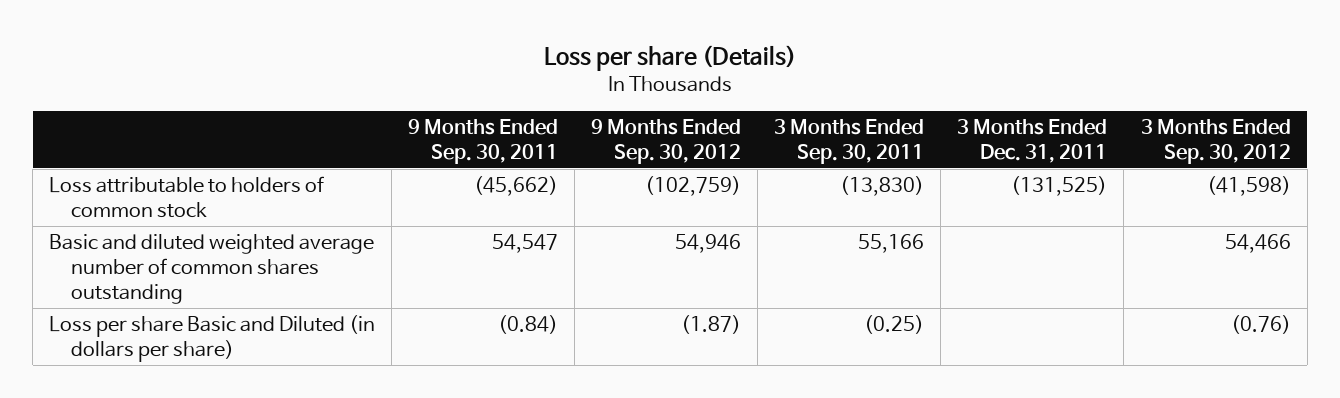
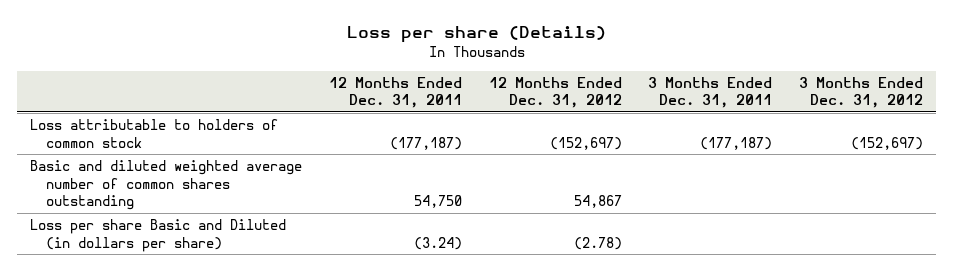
[408,119,559,165] 9 Months Ended Sep. 30, 2011 -> none
[591,119,742,165] 9 Months Ended Sep. 30, 2012 -> none
[774,119,925,165] 3 Months Ended Sep. 30, 2011 -> none
[1140,119,1291,165] 3 Months Ended Sep. 30, 2012 -> none
none -> [328,76,462,109] 12 Months Ended Dec. 31, 2011
none -> [488,76,622,109] 12 Months Ended Dec. 31, 2012
none -> [798,76,923,109] 3 Months Ended Dec. 31, 2012
[1011,176,1108,197] (131,525) -> [700,136,773,150] (177,187)

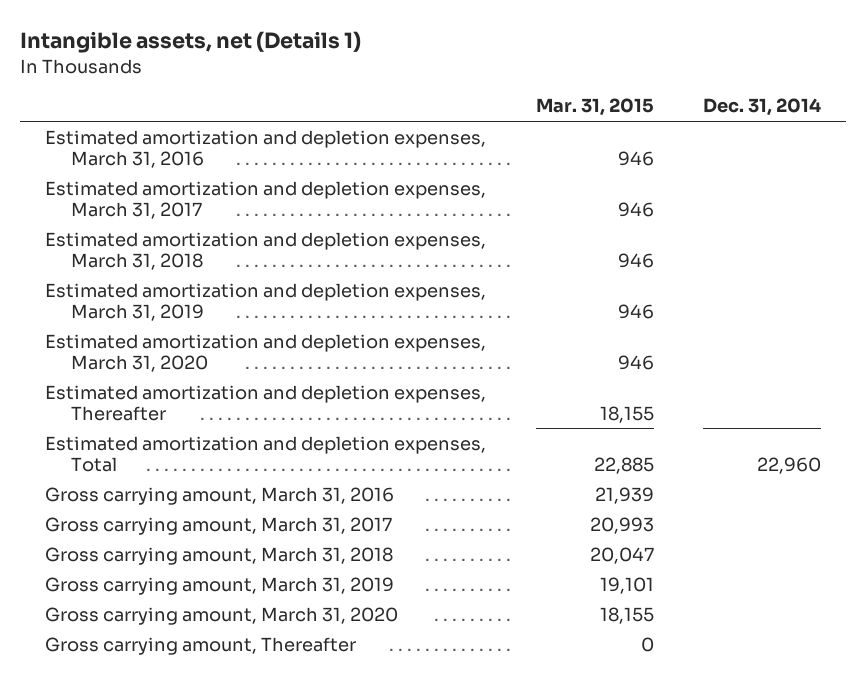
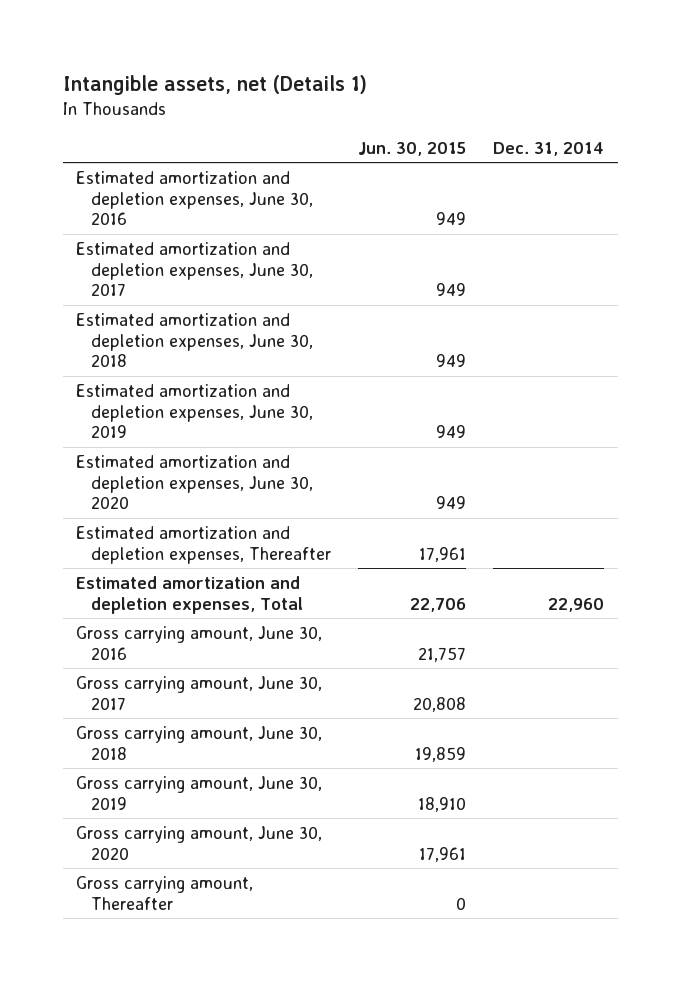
[535,98,654,117] Mar. 31, 2015 -> none
none -> [358,141,467,156] Jun. 30, 2015
[45,129,487,168] Estimated amortization and depletion expenses, March 31, 2016 -> [76,170,313,226] Estimated amortization and depletion expenses, June 30, 2016
[45,180,487,219] Estimated amortization and depletion expenses, March 31, 2017 -> [76,241,313,297] Estimated amortization and depletion expenses, June 30, 2017
[45,231,487,270] Estimated amortization and depletion expenses, March 31, 2018 -> [76,312,313,368] Estimated amortization and depletion expenses, June 30, 2018
[45,282,487,321] Estimated amortization and depletion expenses, March 31, 2019 -> [76,383,313,439] Estimated amortization and depletion expenses, June 30, 2019
[45,333,487,372] Estimated amortization and depletion expenses, March 31, 2020 -> [76,454,313,510] Estimated amortization and depletion expenses, June 30, 2020
[45,486,395,505] Gross carrying amount, March 31, 2016 -> [76,625,323,660] Gross carrying amount, June 30, 2016
[45,516,393,535] Gross carrying amount, March 31, 2017 -> [76,675,323,710] Gross carrying amount, June 30, 2017
[45,546,394,565] Gross carrying amount, March 31, 2018 -> [76,725,323,760] Gross carrying amount, June 30, 2018
[45,576,395,595] Gross carrying amount, March 31, 2019 -> [76,775,323,810] Gross carrying amount, June 30, 2019
[45,606,399,625] Gross carrying amount, March 31, 2020 -> [76,825,323,860] Gross carrying amount, June 30, 2020

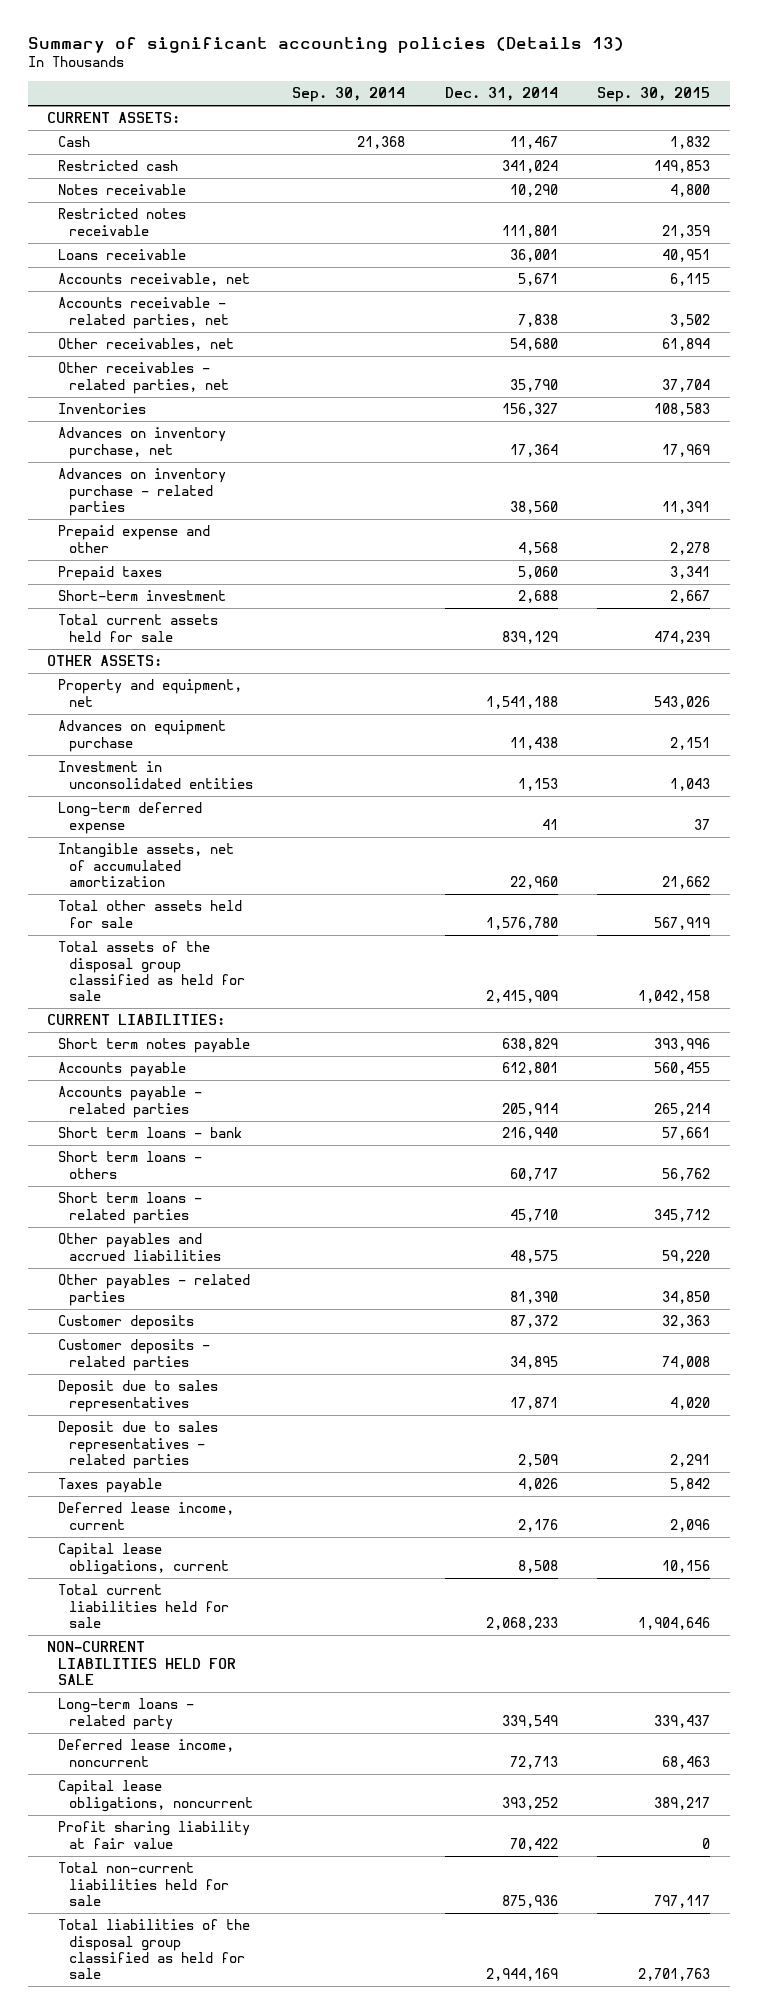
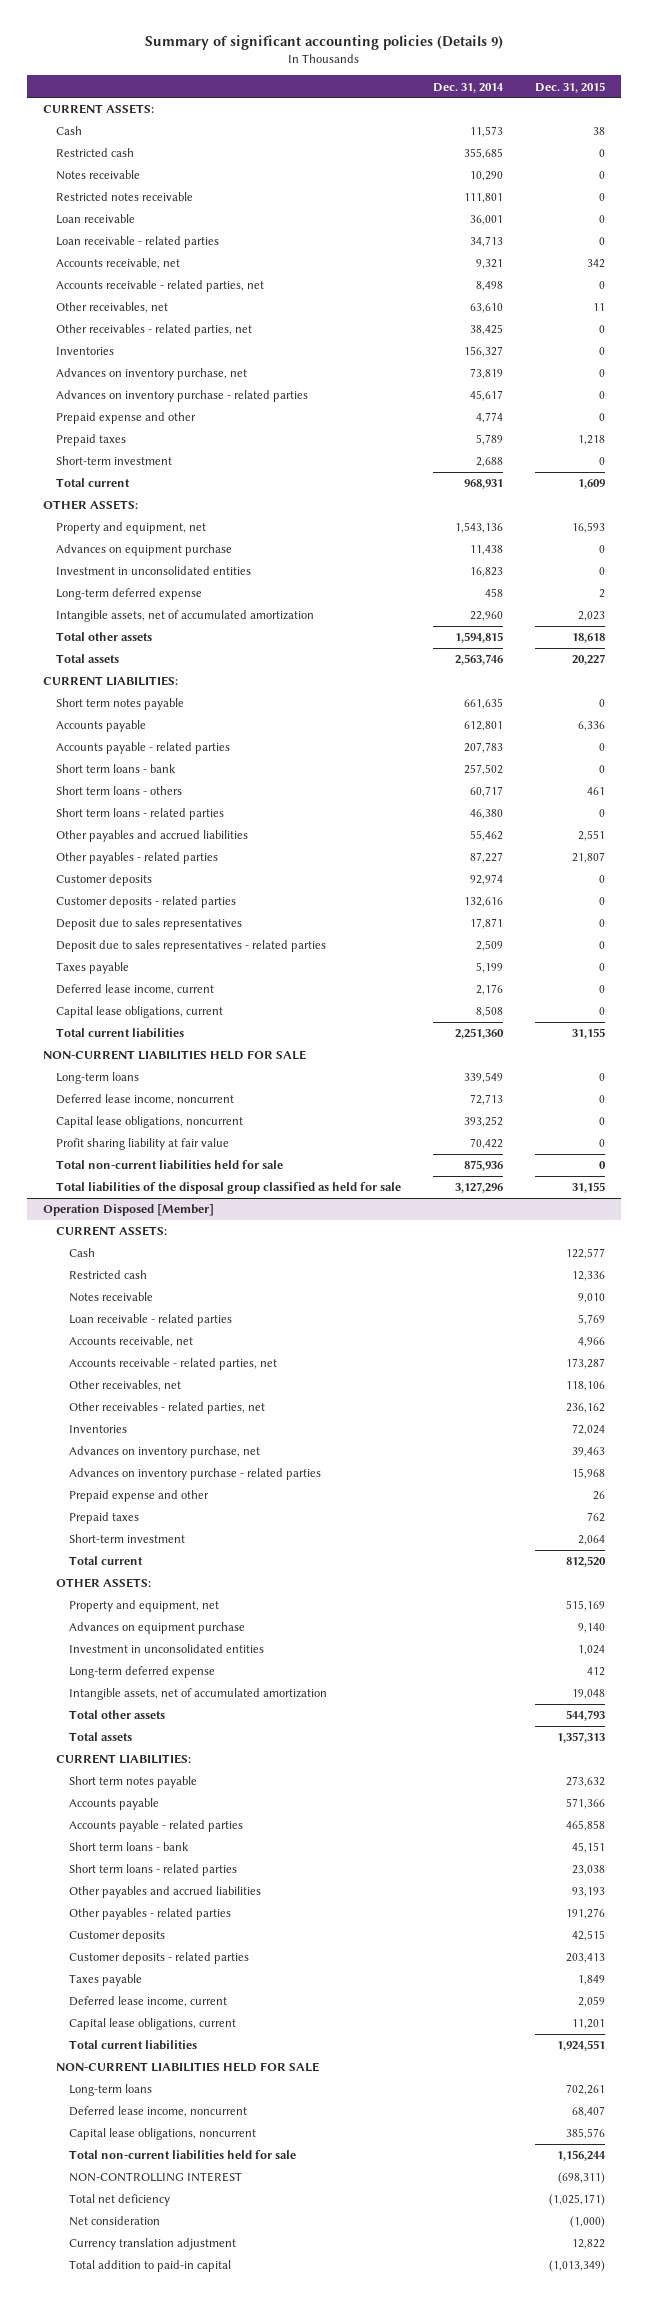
[27,36,624,53] Summary of significant accounting policies (Details 13) -> [144,35,503,51] Summary of significant accounting policies (Details 9)
[292,87,406,103] Sep. 30, 2014 -> none
[597,87,711,103] Sep. 30, 2015 -> none
none -> [535,81,606,93] Dec. 31, 2015
[509,136,558,150] 11,467 -> [470,126,504,138] 11,573
[501,160,558,174] 341,024 -> [464,148,504,160] 355,685
[58,249,187,261] Loans receivable -> [55,214,135,225] Loan receivable
none -> [55,236,219,249] Loan receivable - related parties
[517,273,558,287] 5,671 -> [476,259,504,270] 9,321
[517,313,558,327] 7,838 -> [476,281,504,292] 8,498
[509,338,558,352] 54,680 -> [470,303,504,314] 63,610
[509,378,558,392] 35,790 -> [470,324,504,336] 38,425
[509,443,558,457] 17,364 -> [470,368,504,380] 73,819
[509,501,558,515] 38,560 -> [470,390,504,402] 45,617
[517,541,558,555] 4,568 -> [476,412,504,424] 4,774
[517,566,558,580] 5,060 -> [476,434,504,446] 5,789
[58,614,219,642] Total current assets held for sale -> [55,478,130,488] Total current
[501,630,558,644] 839,129 -> [464,479,504,490] 968,931
[485,695,558,709] 1,541,188 -> [455,522,504,534] 1,543,136
[517,777,558,791] 1,153 -> [470,567,504,578] 16,823
[541,818,558,830] 41 -> [485,588,504,598] 458
[58,941,245,1002] Total assets of the disposal group classified as held for sale -> none
[58,900,243,928] Total other assets held for sale -> [55,632,152,642] Total other assets
[485,916,558,930] 1,576,780 -> [455,632,504,644] 1,594,815
none -> [55,654,119,664] Total assets
[501,1038,558,1052] 638,829 -> [464,698,504,710] 661,635
[501,1102,558,1116] 205,914 -> [464,742,504,754] 207,783
[501,1127,558,1141] 216,940 -> [464,764,504,776] 257,502
[509,1208,558,1222] 45,710 -> [470,809,504,820] 46,380
[509,1249,558,1263] 48,575 -> [470,830,504,842] 55,462
[509,1290,558,1304] 81,390 -> [470,852,504,864] 87,227
[509,1315,558,1329] 87,372 -> [470,874,504,886] 92,974
[509,1355,558,1369] 34,895 -> [464,897,504,908] 132,616
[517,1478,558,1492] 4,026 -> [476,962,504,974] 5,199
[58,1584,229,1629] Total current liabilities held for sale -> [55,1028,184,1039] Total current liabilities
[485,1617,558,1631] 2,068,233 -> [455,1028,505,1040] 2,251,360
[58,1698,195,1730] Long-term loans - related party -> [55,1072,139,1085] Long-term loans
[485,1968,558,1982] 2,944,169 -> [455,1182,504,1194] 3,127,296
none -> [42,1204,214,1217] Operation Disposed [Member]
none -> [55,1226,167,1237] CURRENT ASSETS:
none -> [69,1248,96,1258] Cash
none -> [69,1270,148,1280] Restricted cash
none -> [69,1292,154,1303] Notes receivable
none -> [69,1314,233,1327] Loan receivable - related parties
none -> [69,1336,194,1348] Accounts receivable, net
none -> [69,1358,278,1371] Accounts receivable - related parties, net
none -> [69,1380,182,1392] Other receivables, net
none -> [69,1402,266,1415] Other receivables - related parties, net
none -> [69,1425,128,1434] Inventories
none -> [69,1446,261,1459] Advances on inventory purchase, net
none -> [69,1468,322,1481] Advances on inventory purchase - related parties
none -> [69,1490,210,1503] Prepaid expense and other
none -> [69,1512,140,1525] Prepaid taxes
none -> [69,1534,186,1544] Short-term investment
none -> [69,1556,144,1566] Total current
none -> [55,1578,151,1589] OTHER ASSETS:
none -> [69,1600,220,1613] Property and equipment, net
none -> [69,1622,246,1635] Advances on equipment purchase
none -> [69,1644,265,1654] Investment in unconsolidated entities
none -> [69,1666,216,1679] Long-term deferred expense
none -> [69,1688,328,1701] Intangible assets, net of accumulated amortization
none -> [69,1710,166,1720] Total other assets
none -> [69,1732,133,1742] Total assets
none -> [55,1754,191,1765] CURRENT LIABILITIES:
none -> [69,1776,198,1789] Short term notes payable
none -> [69,1798,160,1811] Accounts payable
none -> [69,1820,244,1833] Accounts payable - related parties
none -> [69,1842,190,1852] Short term loans - bank
none -> [69,1864,238,1877] Short term loans - related parties
none -> [69,1886,262,1899] Other payables and accrued liabilities
none -> [69,1908,232,1921] Other payables - related parties
none -> [69,1930,166,1943] Customer deposits
none -> [69,1952,250,1965] Customer deposits - related parties
none -> [69,1974,143,1987] Taxes payable
none -> [69,1996,228,2008] Deferred lease income, current
none -> [69,2018,237,2031] Capital lease obligations, current
none -> [69,2040,198,2051] Total current liabilities
none -> [55,2062,319,2073] NON-CURRENT LIABILITIES HELD FOR SALE
none -> [69,2084,153,2097] Long-term loans
none -> [69,2106,248,2118] Deferred lease income, noncurrent
none -> [69,2128,257,2141] Capital lease obligations, noncurrent
none -> [69,2150,297,2161] Total non-current liabilities held for sale
none -> [69,2172,243,2183] NON-CONTROLLING INTEREST
none -> [69,2194,171,2207] Total net deficiency
none -> [69,2216,161,2227] Net consideration
none -> [69,2238,237,2251] Currency translation adjustment
none -> [69,2260,232,2273] Total addition to paid-in capital

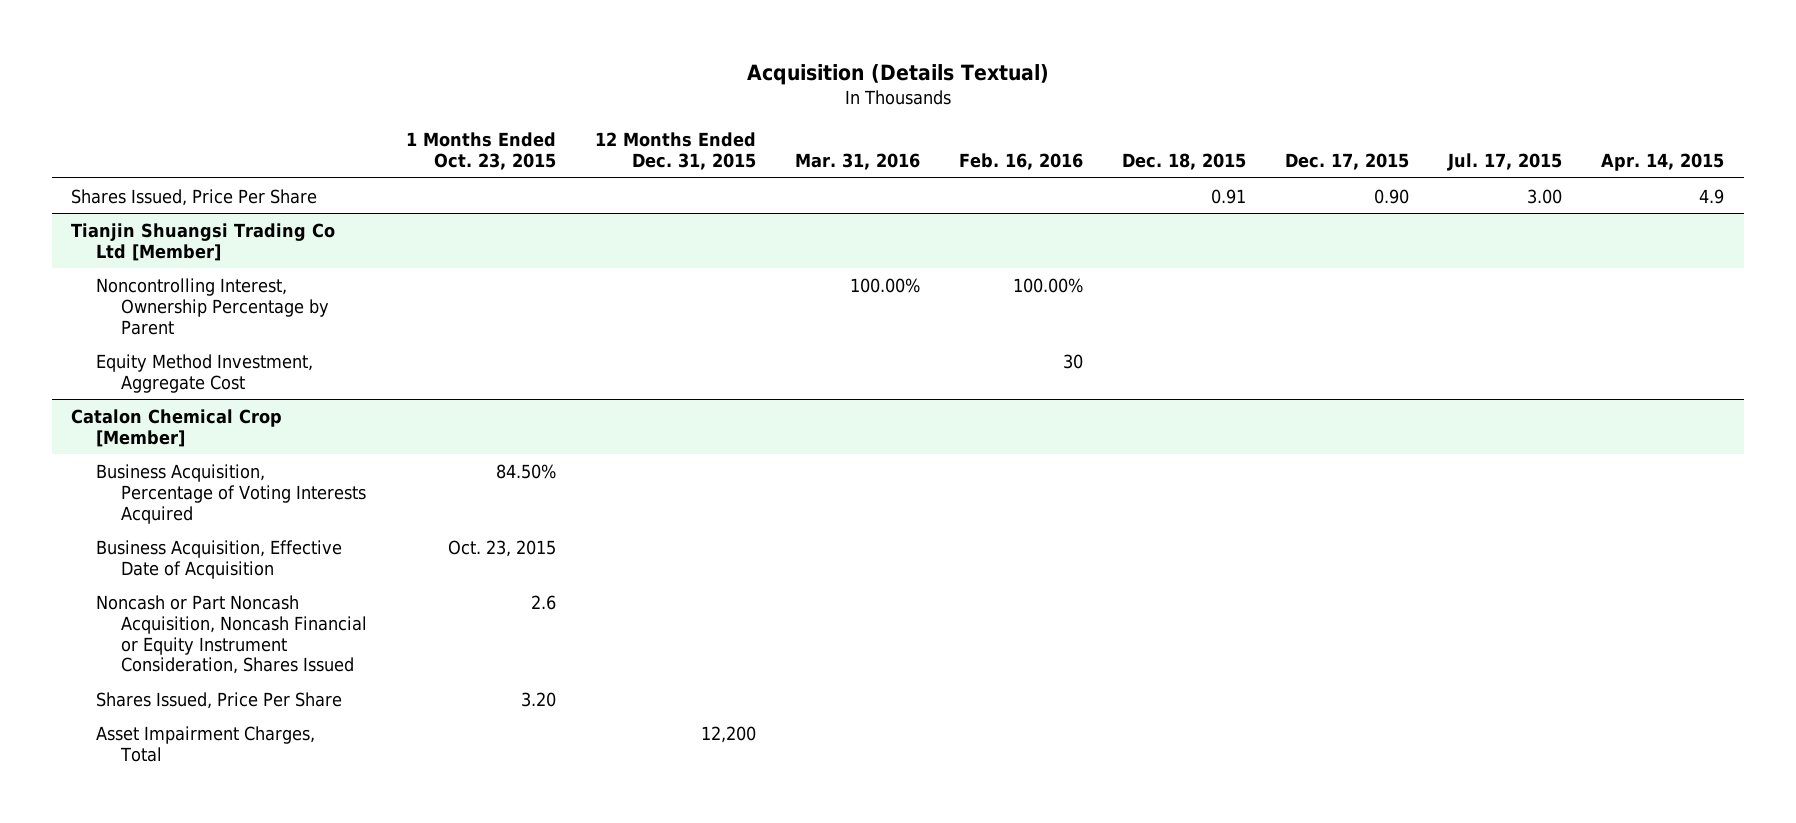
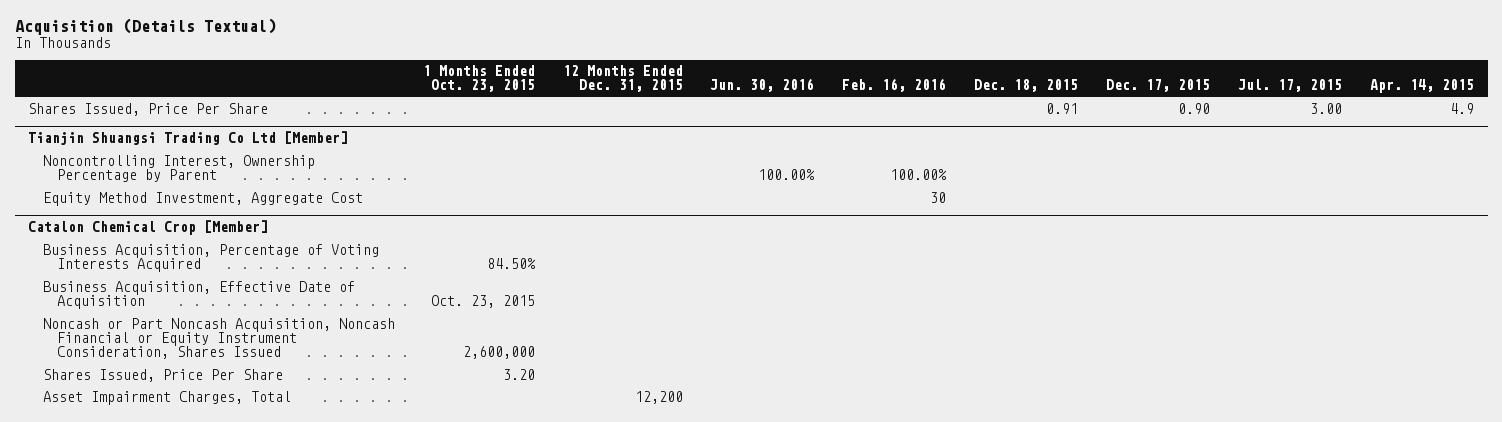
[794,153,920,171] Mar. 31, 2016 -> none
none -> [710,78,815,93] Jun. 30, 2016
[530,594,556,610] 2.6 -> [462,345,535,359] 2,600,000

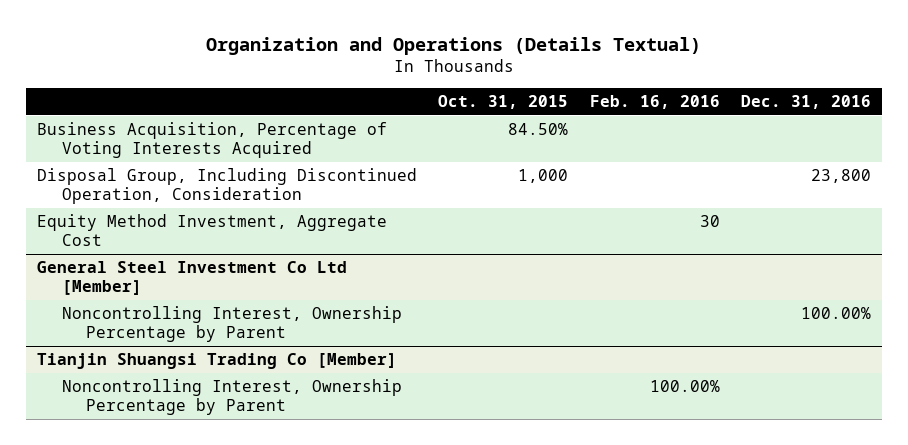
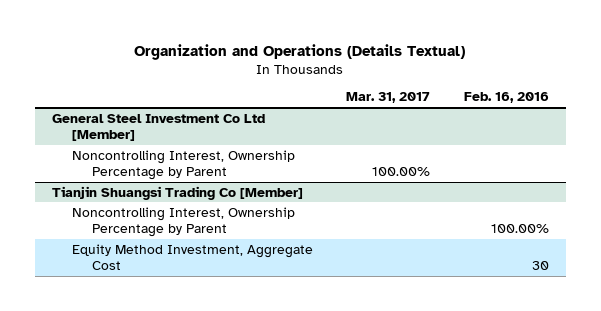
[438,95,569,110] Oct. 31, 2015 -> none
[741,95,872,110] Dec. 31, 2016 -> none
none -> [346,92,431,104] Mar. 31, 2017
[36,122,387,159] Business Acquisition, Percentage of Voting Interests Acquired -> none
[36,168,417,205] Disposal Group, Including Discontinued Operation, Consideration -> none
[36,214,387,247] Equity Method Investment, Aggregate Cost -> none
none -> [71,243,313,271] Equity Method Investment, Aggregate Cost

